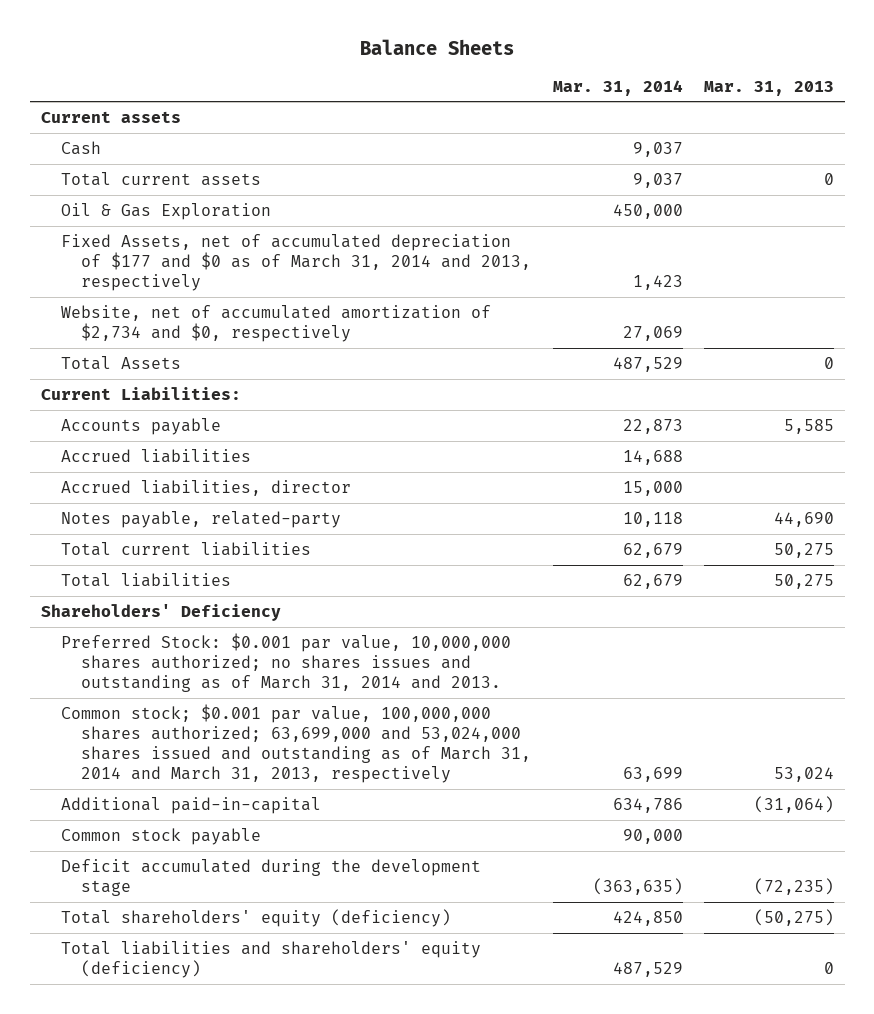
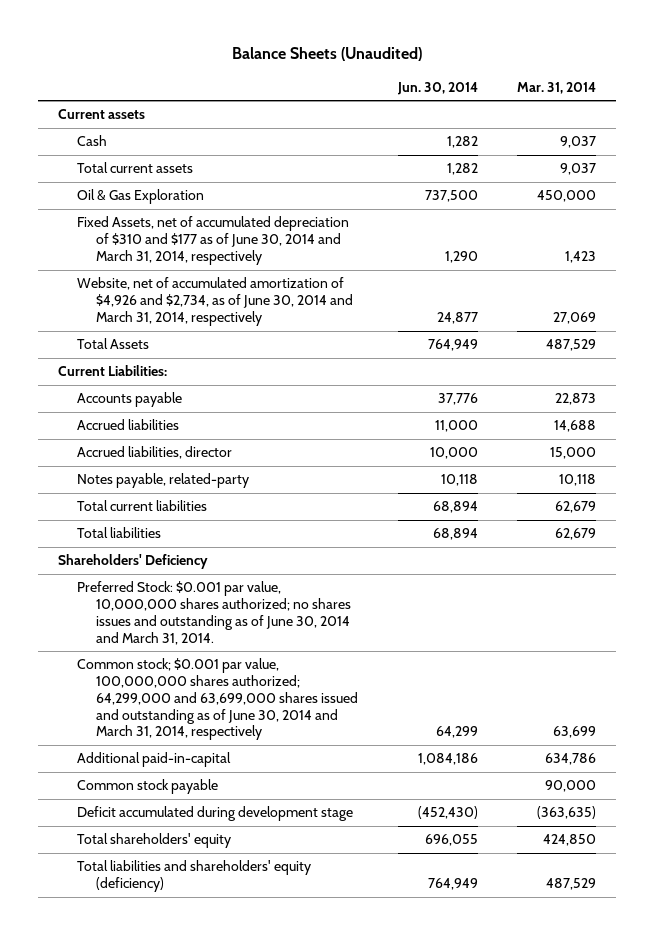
[360,38,515,55] Balance Sheets -> [231,47,422,62] Balance Sheets (Unaudited)
[703,80,834,96] Mar. 31, 2013 -> none
none -> [396,81,478,95] Jun. 30, 2014
[60,234,532,292] Fixed Assets, net of accumulated depreciation of $177 and $0 as of March 31, 2014 and 2013, respectively -> [76,216,349,265] Fixed Assets, net of accumulated depreciation of $310 and $177 as of June 30, 2014 and March 31, 2014, respectively
[60,305,491,343] Website, net of accumulated amortization of $2,734 and $0, respectively -> [76,277,354,326] Website, net of accumulated amortization of $4,926 and $2,734, as of June 30, 2014 and March 31, 2014, respectively
[60,633,511,693] Preferred Stock: $0.001 par value, 10,000,000 shares authorized; no shares issues and outstanding as of March 31, 2014 and 2013. -> [76,581,352,645] Preferred Stock: $0.001 par value, 10,000,000 shares authorized; no shares issues and outstanding as of June 30, 2014 and March 31, 2014.
[60,704,532,784] Common stock; $0.001 par value, 100,000,000 shares authorized; 63,699,000 and 53,024,000 shares issued and outstanding as of March 31, 2014 and March 31, 2013, respectively -> [76,658,359,741] Common stock; $0.001 par value, 100,000,000 shares authorized; 64,299,000 and 63,699,000 shares issued and outstanding as of June 30, 2014 and March 31, 2014, respectively
[60,859,481,897] Deficit accumulated during the development stage -> [76,806,353,822] Deficit accumulated during development stage
[60,909,451,928] Total shareholders' equity (deficiency) -> [76,833,231,849] Total shareholders' equity

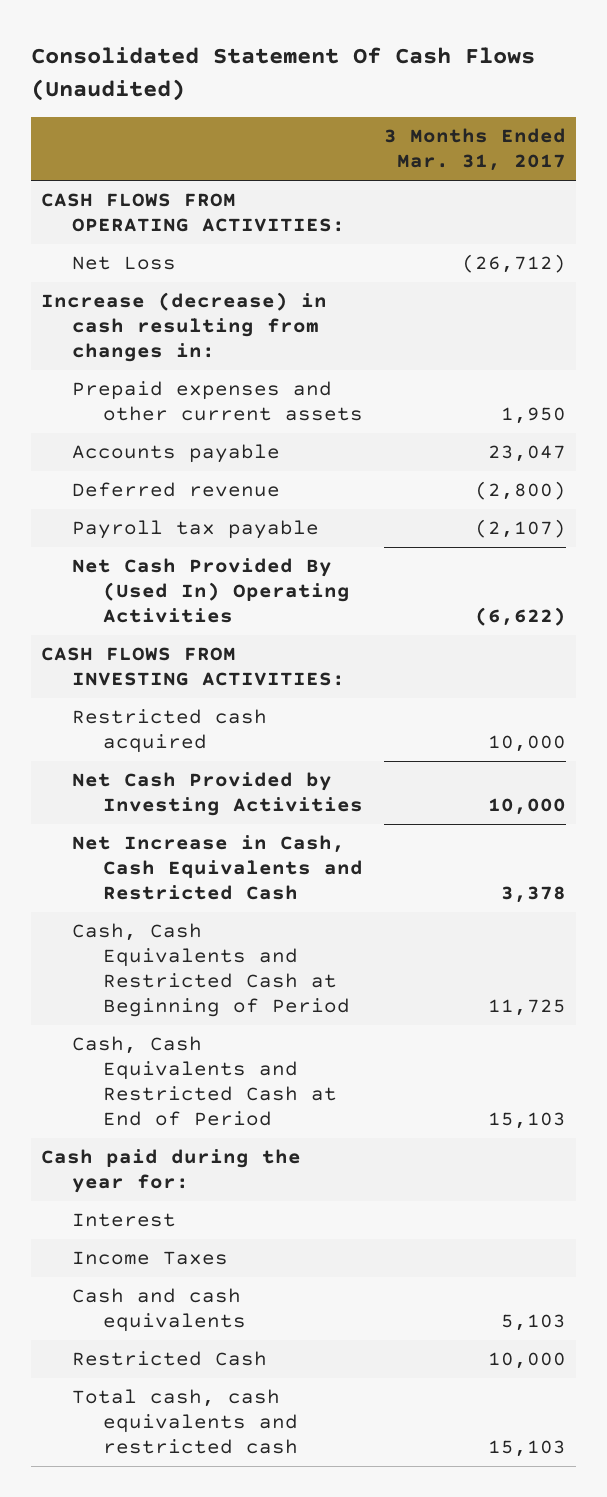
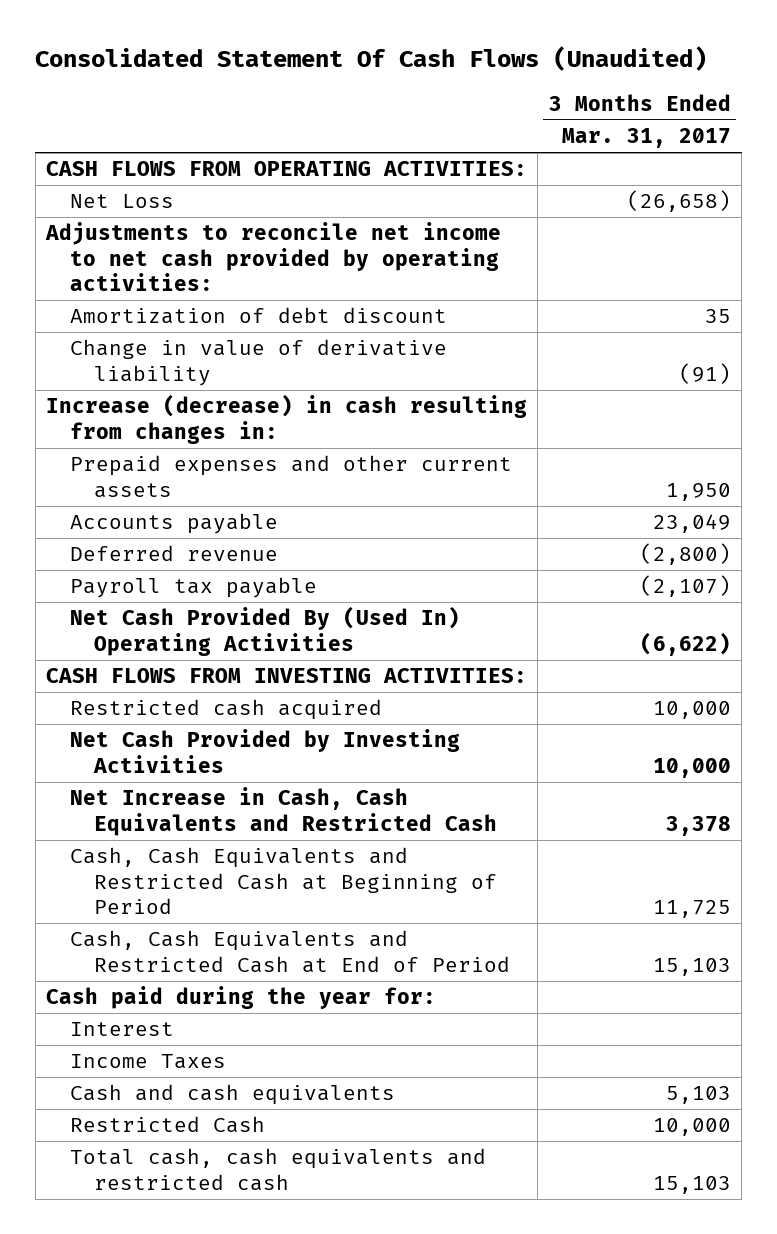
[461,254,566,274] (26,712) -> [626,190,731,213] (26,658)
none -> [45,222,502,291] Adjustments to reconcile net income to net cash provided by operating activities:
none -> [69,307,447,325] Amortization of debt discount
none -> [69,339,447,386] Change in value of derivative liability
[487,445,566,463] 23,047 -> [652,514,731,534] 23,049

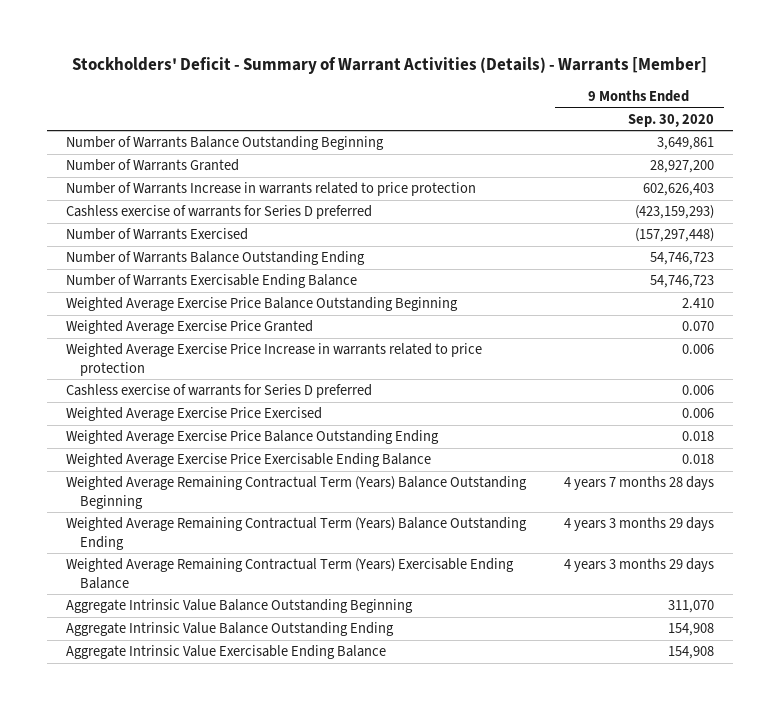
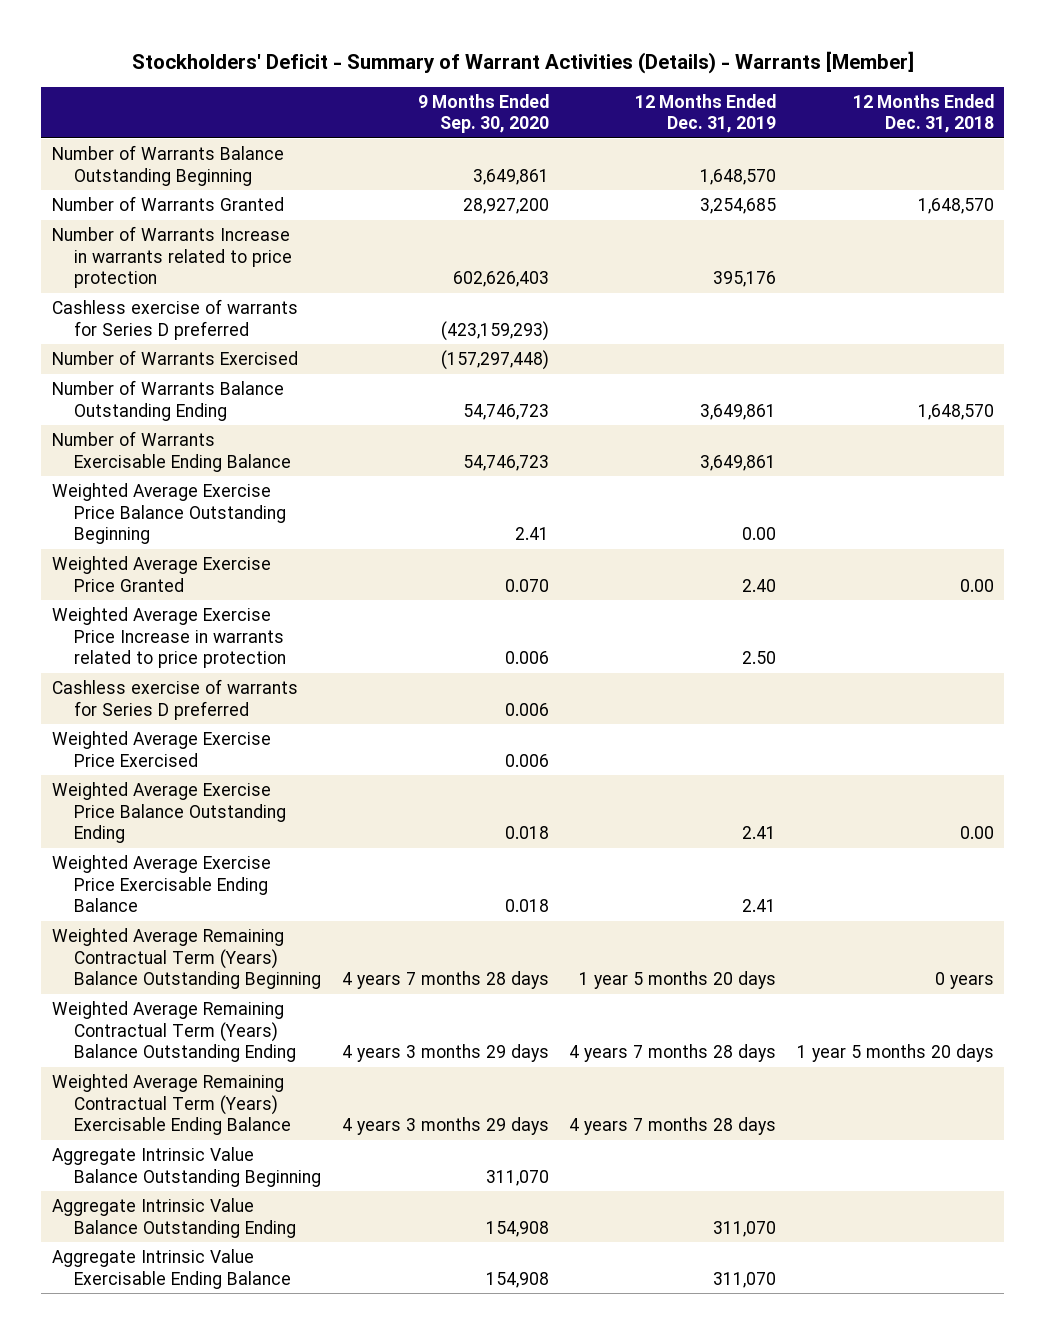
none -> [635,93,777,134] 12 Months Ended Dec. 31, 2019
none -> [852,93,994,134] 12 Months Ended Dec. 31, 2018
[682,298,715,309] 2.410 -> [514,527,549,541] 2.41

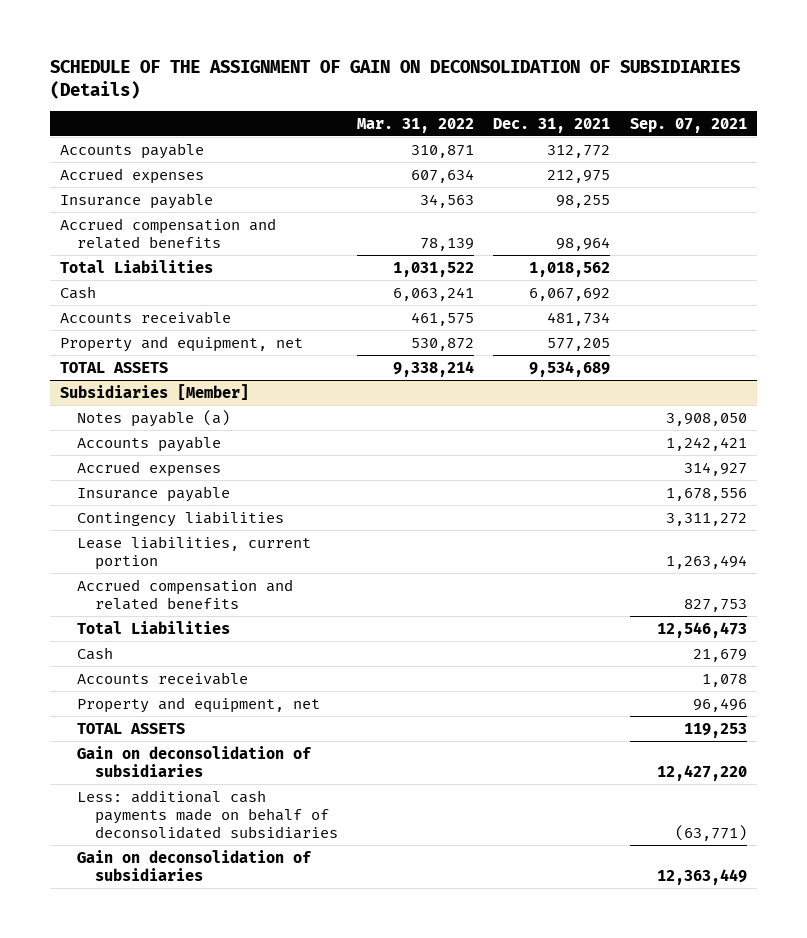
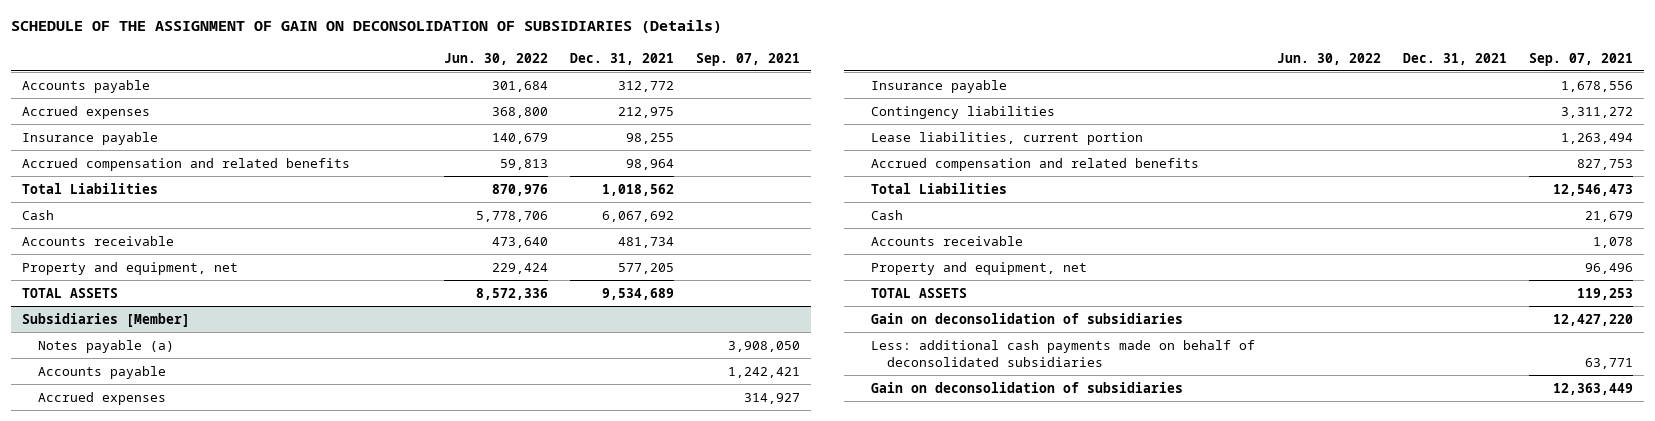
[356,117,474,133] Mar. 31, 2022 -> none
none -> [443,52,548,65] Jun. 30, 2022
[674,824,747,841] (63,771) -> [1584,357,1633,369] 63,771

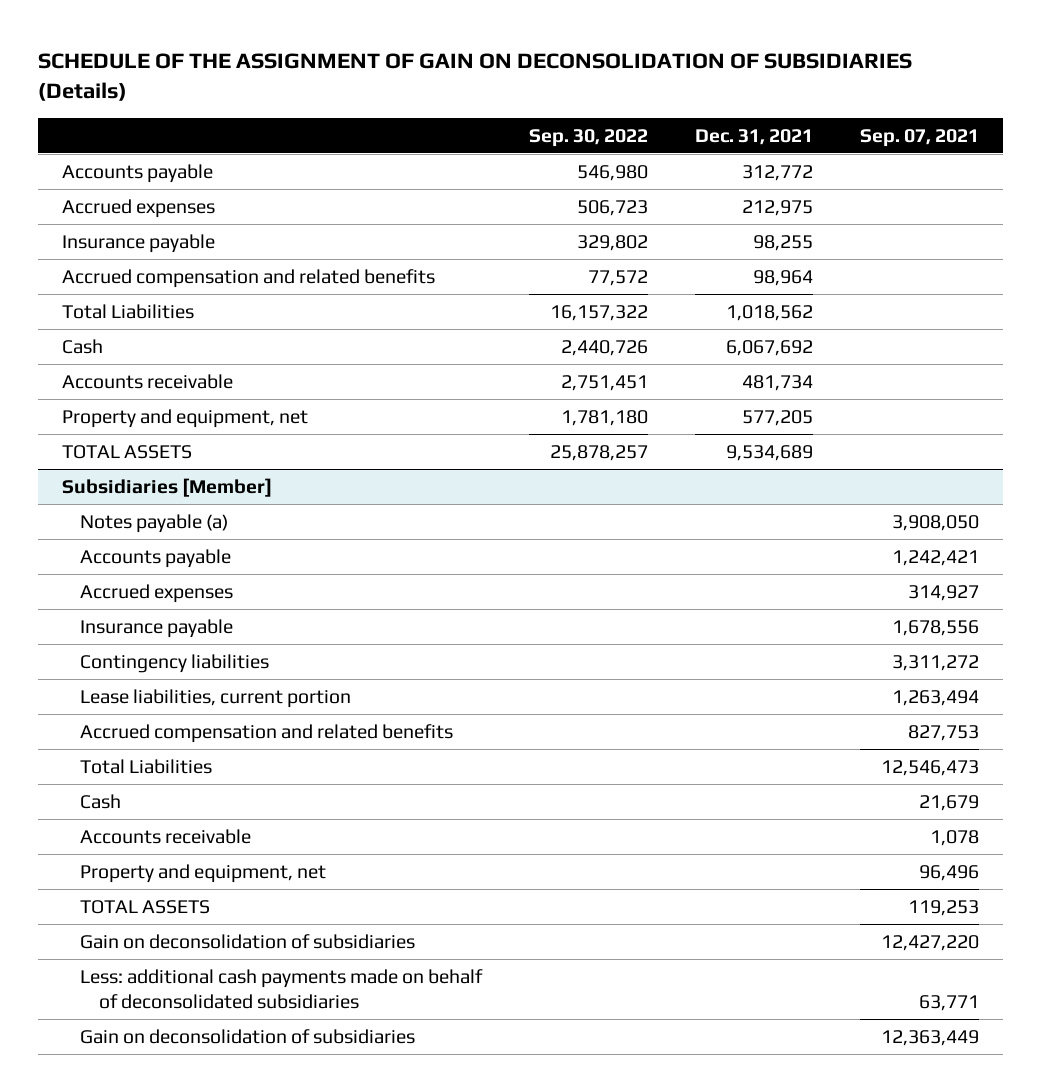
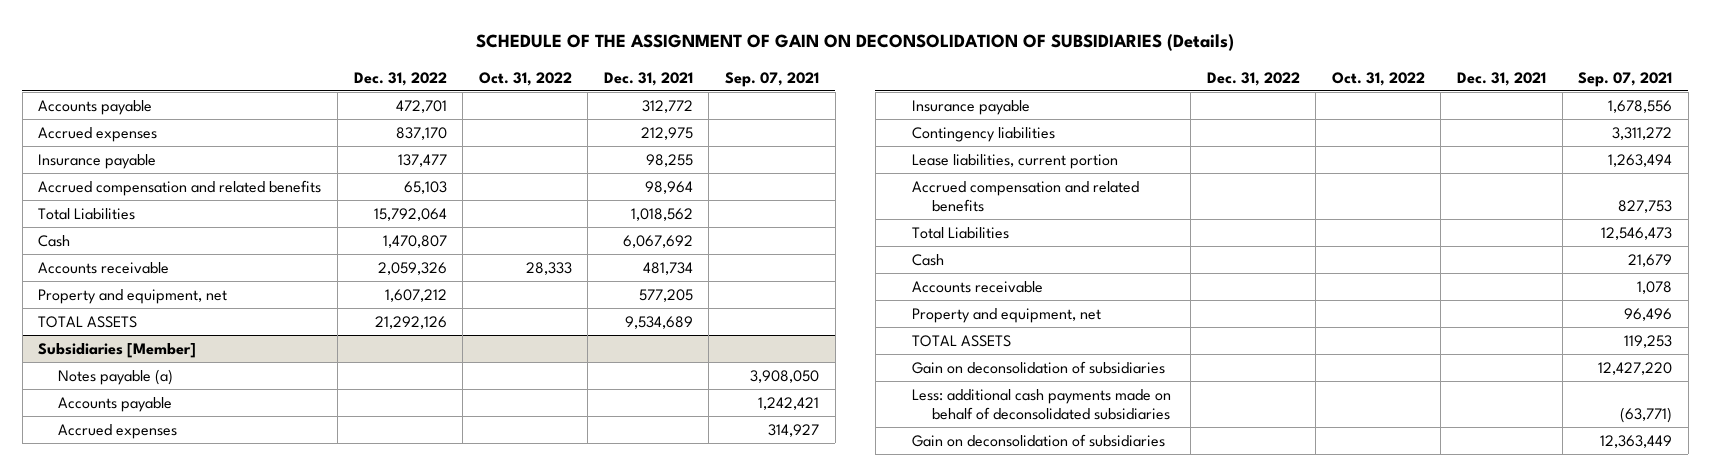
[529,128,649,147] Sep. 30, 2022 -> none
none -> [353,71,447,86] Dec. 31, 2022
none -> [478,71,572,86] Oct. 31, 2022
[919,994,980,1011] 63,771 -> [1620,406,1673,423] (63,771)

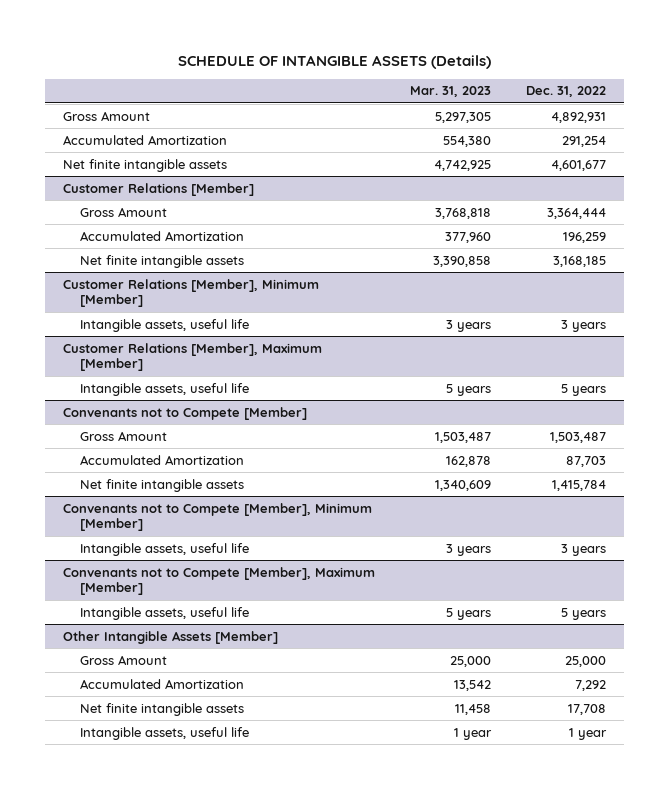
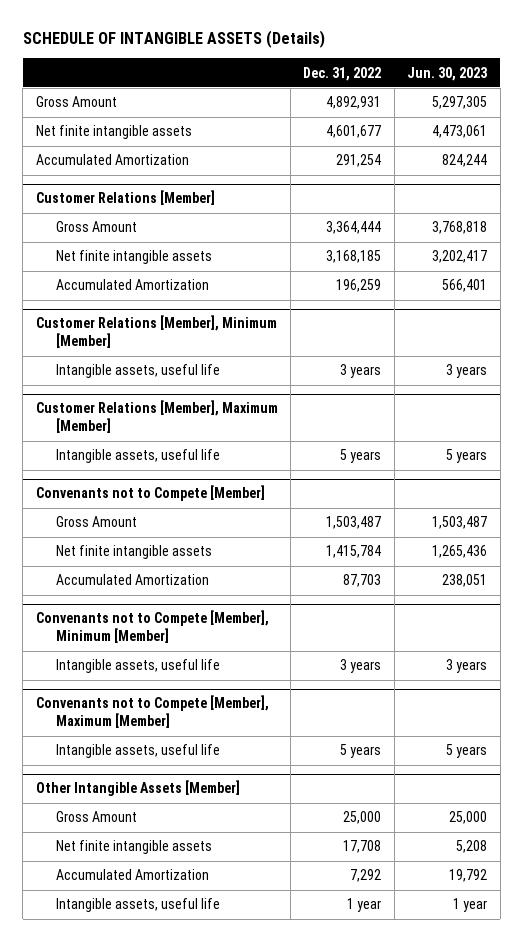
[410,86,492,98] Mar. 31, 2023 -> none
none -> [407,66,488,81] Jun. 30, 2023
[62,134,227,145] Accumulated Amortization -> [35,154,189,166] Accumulated Amortization
[79,230,244,241] Accumulated Amortization -> [56,279,210,291] Accumulated Amortization
[79,454,244,465] Accumulated Amortization -> [56,574,210,586] Accumulated Amortization
[79,678,244,689] Accumulated Amortization -> [56,869,210,881] Accumulated Amortization

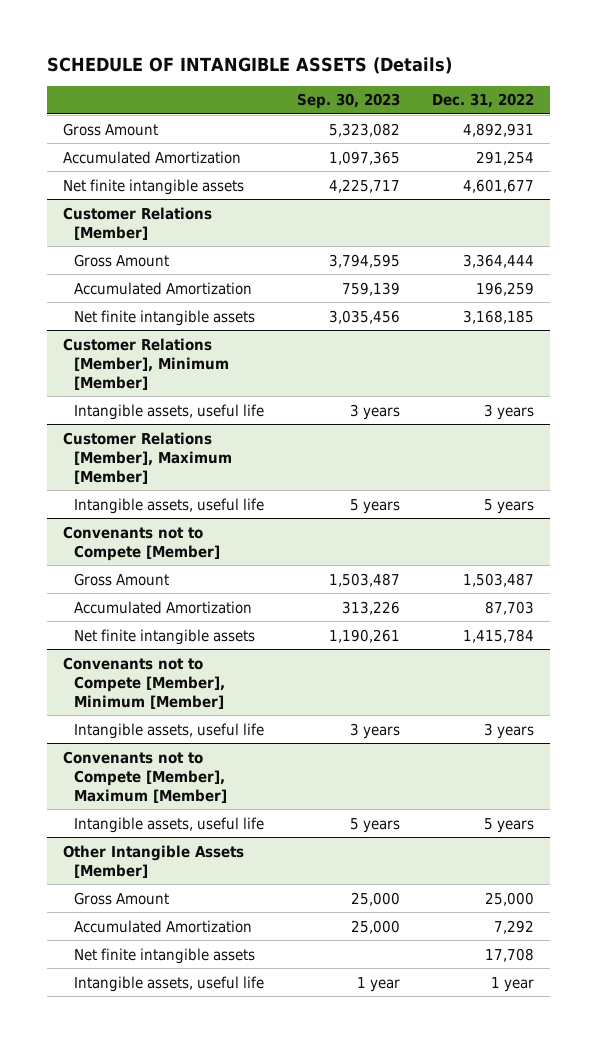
[407,66,488,81] Jun. 30, 2023 -> none
none -> [296,93,400,110] Sep. 30, 2023
[35,125,192,140] Net finite intangible assets -> [63,178,245,195] Net finite intangible assets
[56,250,213,265] Net finite intangible assets -> [74,309,256,326] Net finite intangible assets
[56,545,213,560] Net finite intangible assets -> [74,628,256,645] Net finite intangible assets
[56,840,213,855] Net finite intangible assets -> [74,947,256,964] Net finite intangible assets

